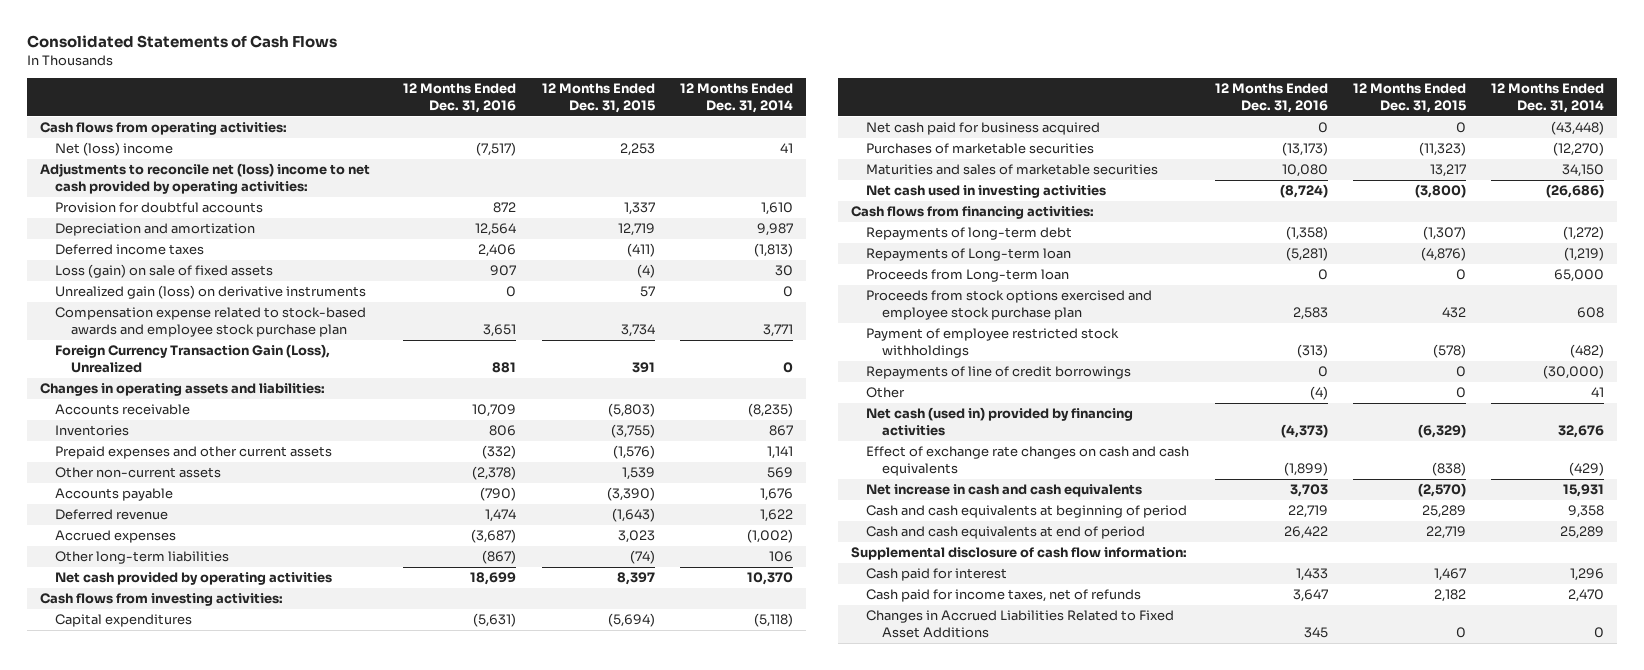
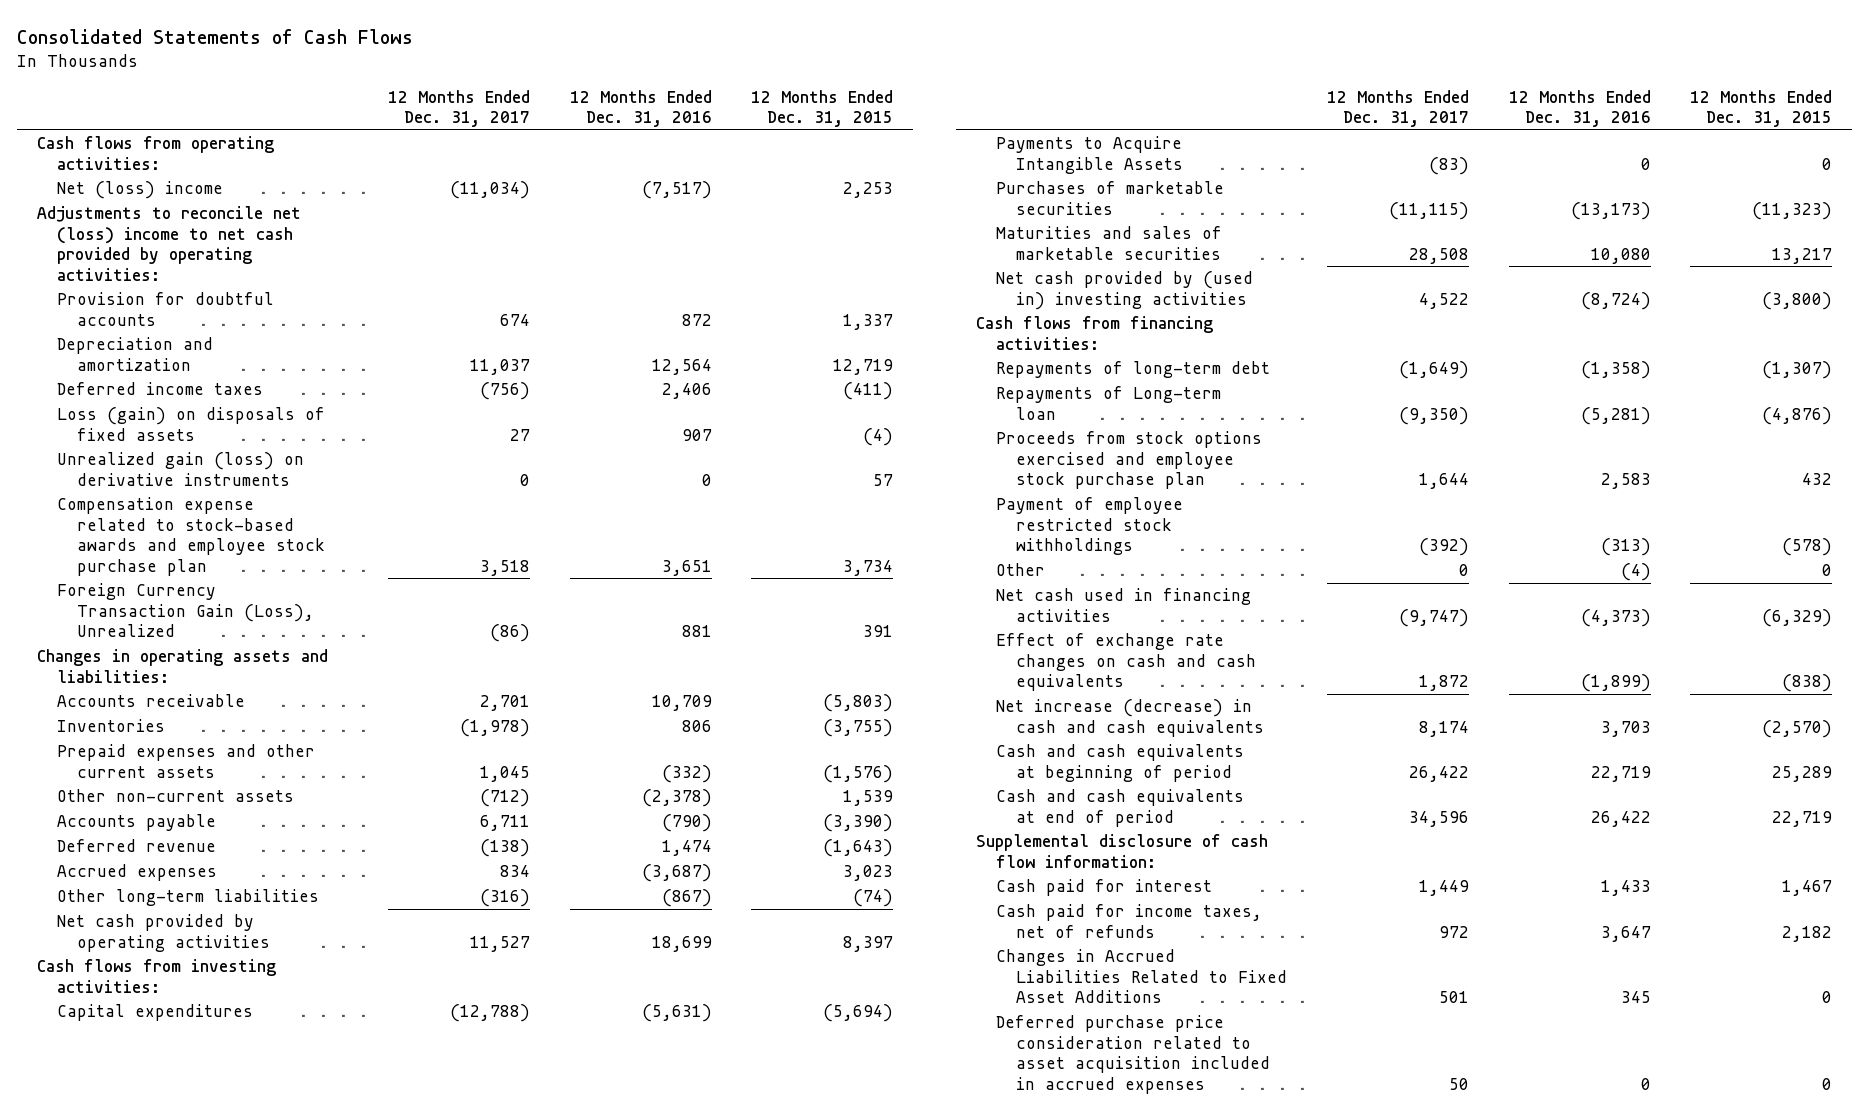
[680,83,794,113] 12 Months Ended Dec. 31, 2014 -> none
none -> [388,89,531,128] 12 Months Ended Dec. 31, 2017
[55,264,274,279] Loss (gain) on sale of fixed assets -> [57,407,326,441] Loss (gain) on disposals of fixed assets
[866,122,1101,136] Net cash paid for business acquired -> none
none -> [996,136,1184,174] Payments to Acquire Intangible Assets
[866,185,1107,199] Net cash used in investing activities -> [996,271,1254,310] Net cash provided by (used in) investing activities
[866,269,1070,283] Proceeds from Long-term loan -> none
[866,366,1132,380] Repayments of line of credit borrowings -> none
[866,407,1134,437] Net cash (used in) provided by financing activities -> [996,588,1252,622] Net cash used in financing activities
[866,484,1143,498] Net increase in cash and cash equivalents -> [996,699,1265,737] Net increase (decrease) in cash and cash equivalents
none -> [996,1015,1271,1094] Deferred purchase price consideration related to asset acquisition included in accrued expenses

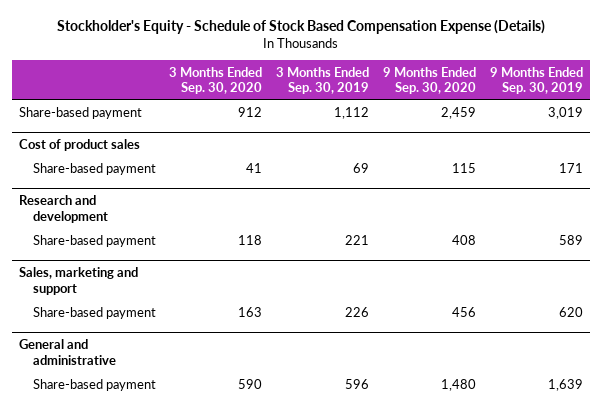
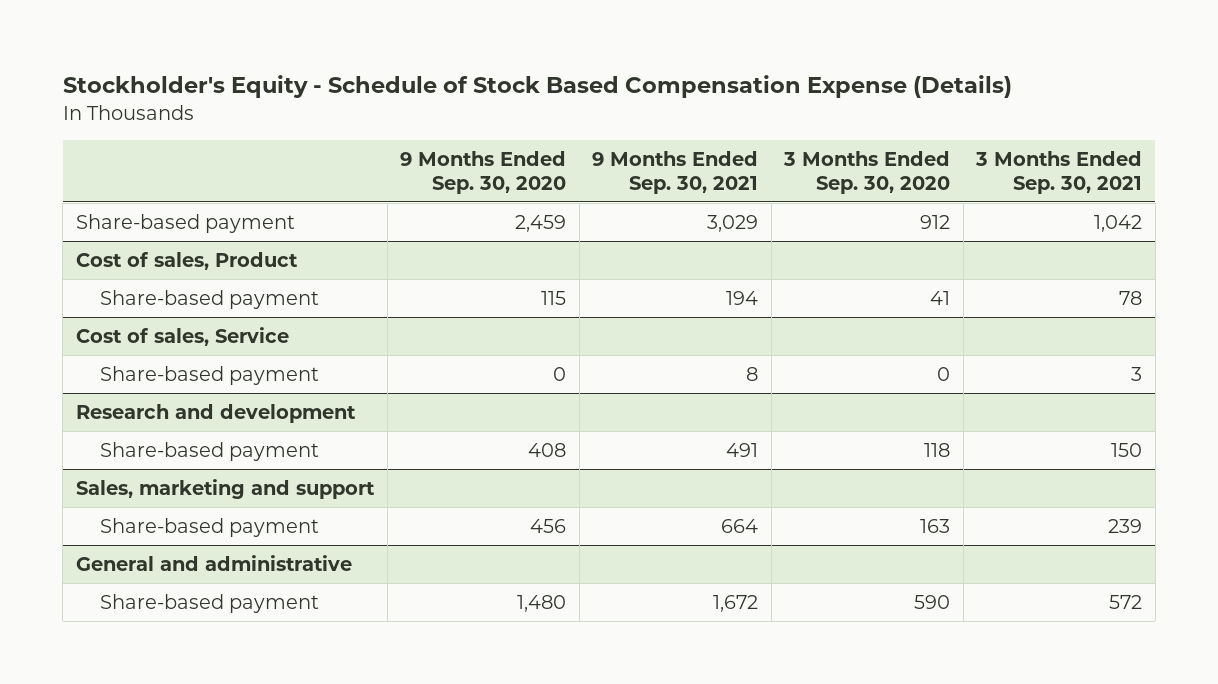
[276,66,370,95] 3 Months Ended Sep. 30, 2019 -> none
[489,66,583,95] 9 Months Ended Sep. 30, 2019 -> none
none -> [592,150,759,194] 9 Months Ended Sep. 30, 2021
none -> [975,150,1143,194] 3 Months Ended Sep. 30, 2021
[18,139,140,152] Cost of product sales -> [75,251,298,270] Cost of sales, Product
none -> [75,326,289,346] Cost of sales, Service
none -> [100,365,320,385] Share-based payment

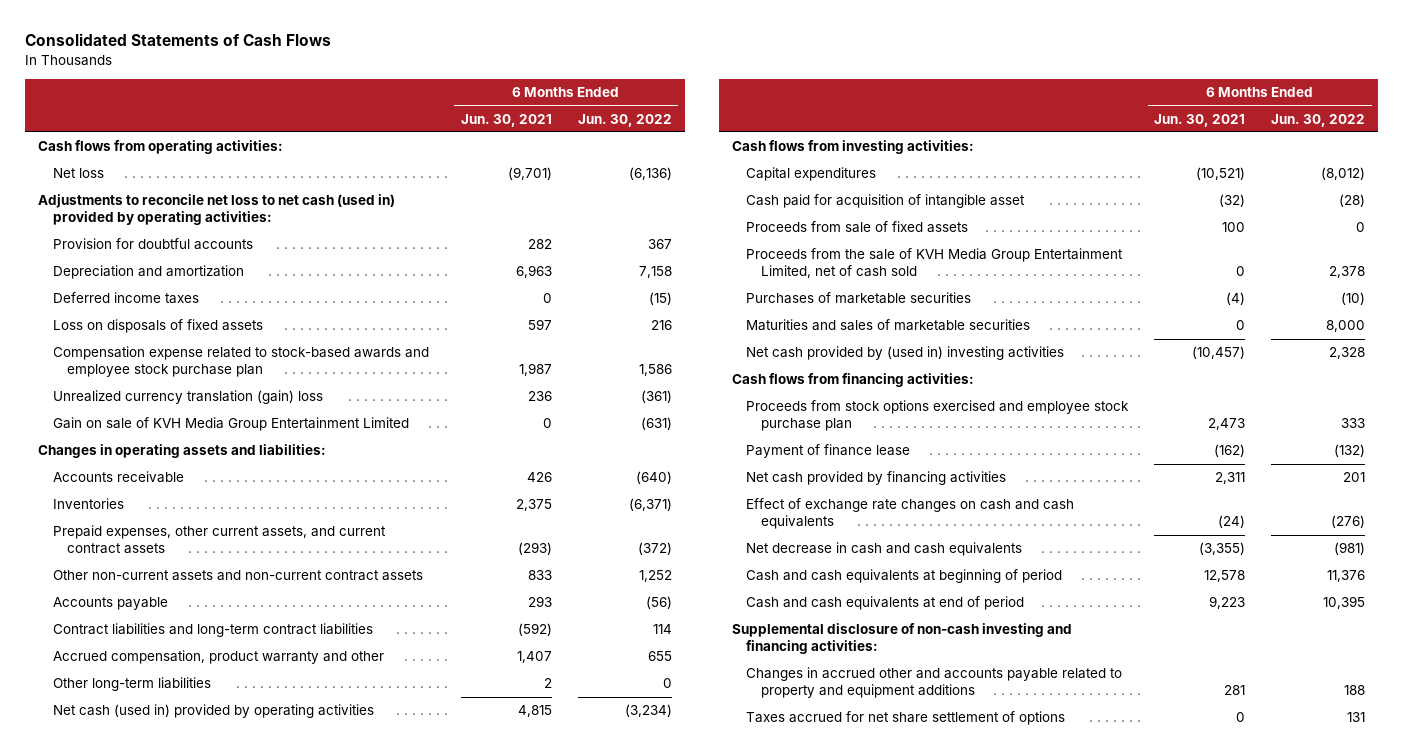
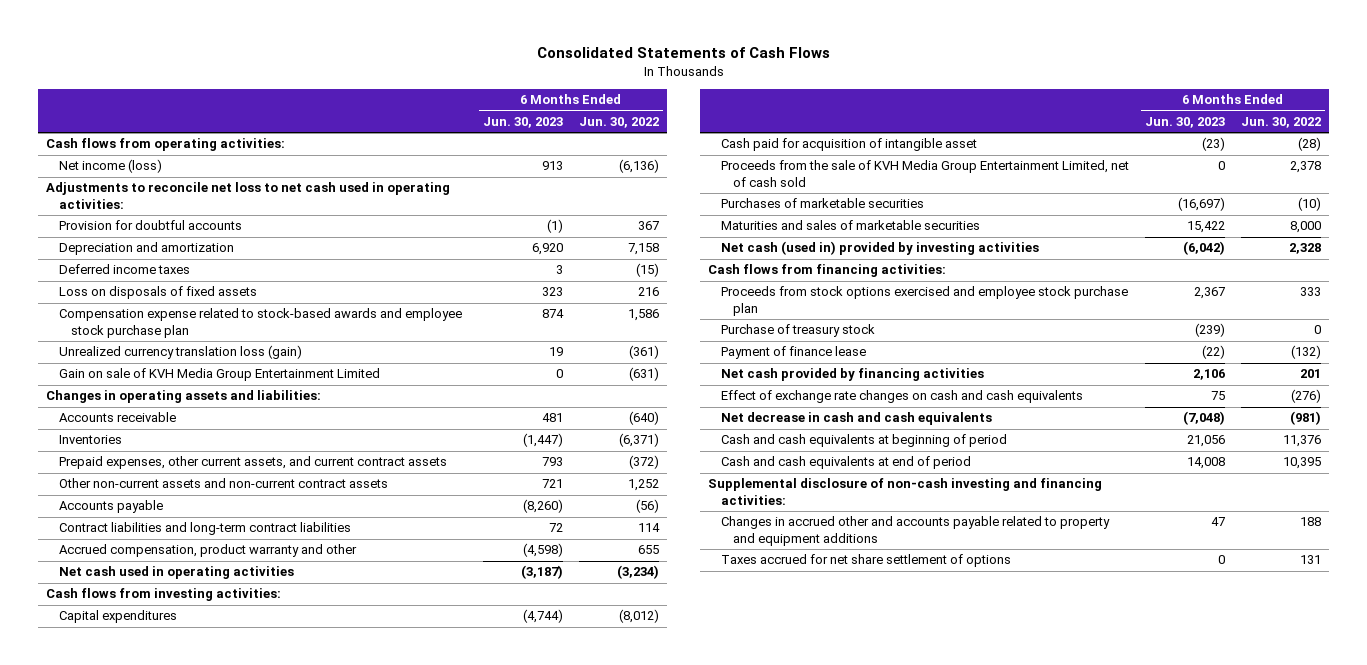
[460,113,552,127] Jun. 30, 2021 -> none
none -> [482,116,563,128] Jun. 30, 2023
[52,168,104,179] Net loss -> [58,159,162,174] Net income (loss)
[38,194,396,226] Adjustments to reconcile net loss to net cash (used in) provided by operating activities: -> [46,182,451,210] Adjustments to reconcile net loss to net cash used in operating activities:
[52,390,323,405] Unrealized currency translation (gain) loss -> [58,345,302,360] Unrealized currency translation loss (gain)
[52,677,211,692] Other long-term liabilities -> none
[52,704,374,719] Net cash (used in) provided by operating activities -> [58,566,294,580] Net cash used in operating activities
[746,221,969,234] Proceeds from sale of fixed assets -> none
[746,346,1065,361] Net cash provided by (used in) investing activities -> [720,241,1039,256] Net cash (used in) provided by investing activities
none -> [720,324,875,338] Purchase of treasury stock

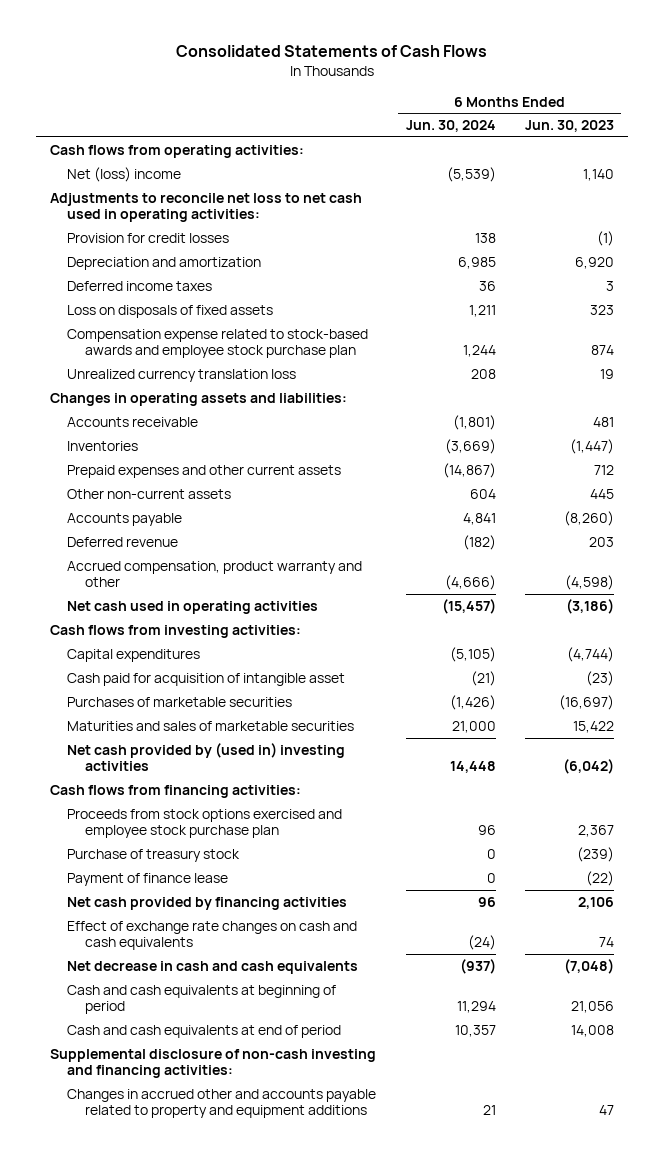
[579,116,660,128] Jun. 30, 2022 -> none
none -> [405,120,496,133] Jun. 30, 2024
[58,159,162,174] Net income (loss) -> [67,166,182,182] Net (loss) income
[541,161,563,171] 913 -> [582,168,614,181] 1,140
[58,220,242,231] Provision for doubtful accounts -> [67,232,230,243] Provision for credit losses
[58,368,380,382] Gain on sale of KVH Media Group Entertainment Limited -> none
[58,345,302,360] Unrealized currency translation loss (gain) -> [67,368,297,382] Unrealized currency translation loss
[58,456,447,470] Prepaid expenses, other current assets, and current contract assets -> [67,464,342,478] Prepaid expenses and other current assets
[541,457,563,467] 793 -> [593,464,614,475] 712
[58,478,388,489] Other non-current assets and non-current contract assets -> [67,488,232,499] Other non-current assets
[541,479,563,489] 721 -> [589,488,614,499] 445
[58,522,351,536] Contract liabilities and long-term contract liabilities -> none
none -> [67,536,179,547] Deferred revenue
[520,565,563,580] (3,187) -> [565,598,614,614] (3,186)
[720,160,1129,188] Proceeds from the sale of KVH Media Group Entertainment Limited, net of cash sold -> none
[720,241,1039,256] Net cash (used in) provided by investing activities -> [67,742,346,772] Net cash provided by (used in) investing activities
[1210,391,1225,401] 75 -> [598,937,614,948] 74
[720,554,1011,568] Taxes accrued for net share settlement of options -> none

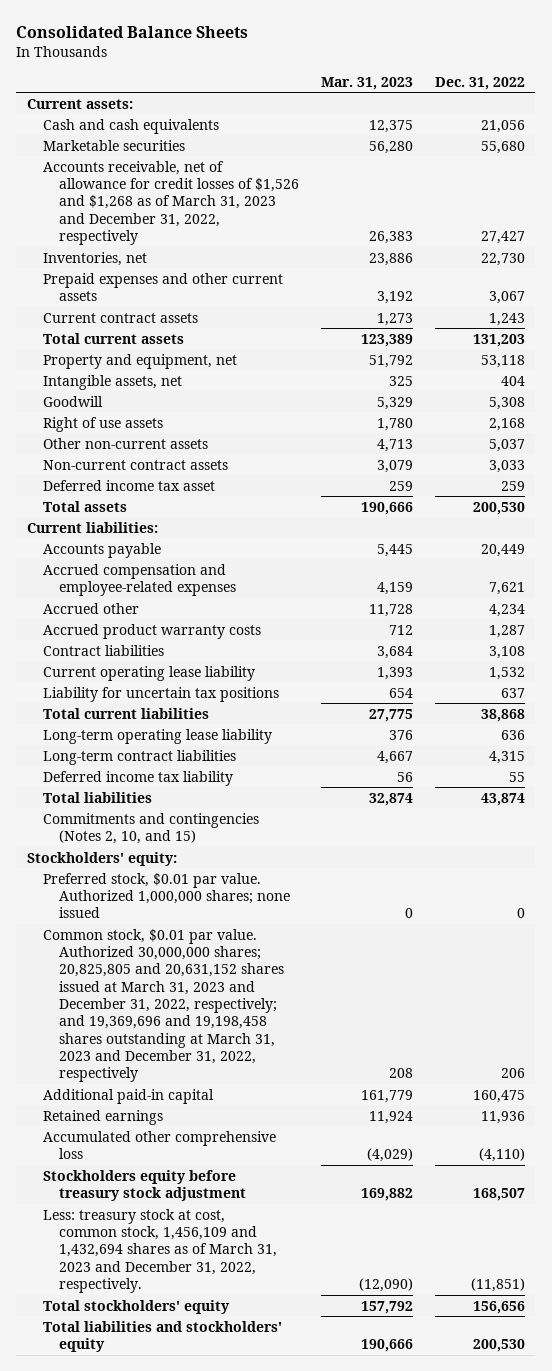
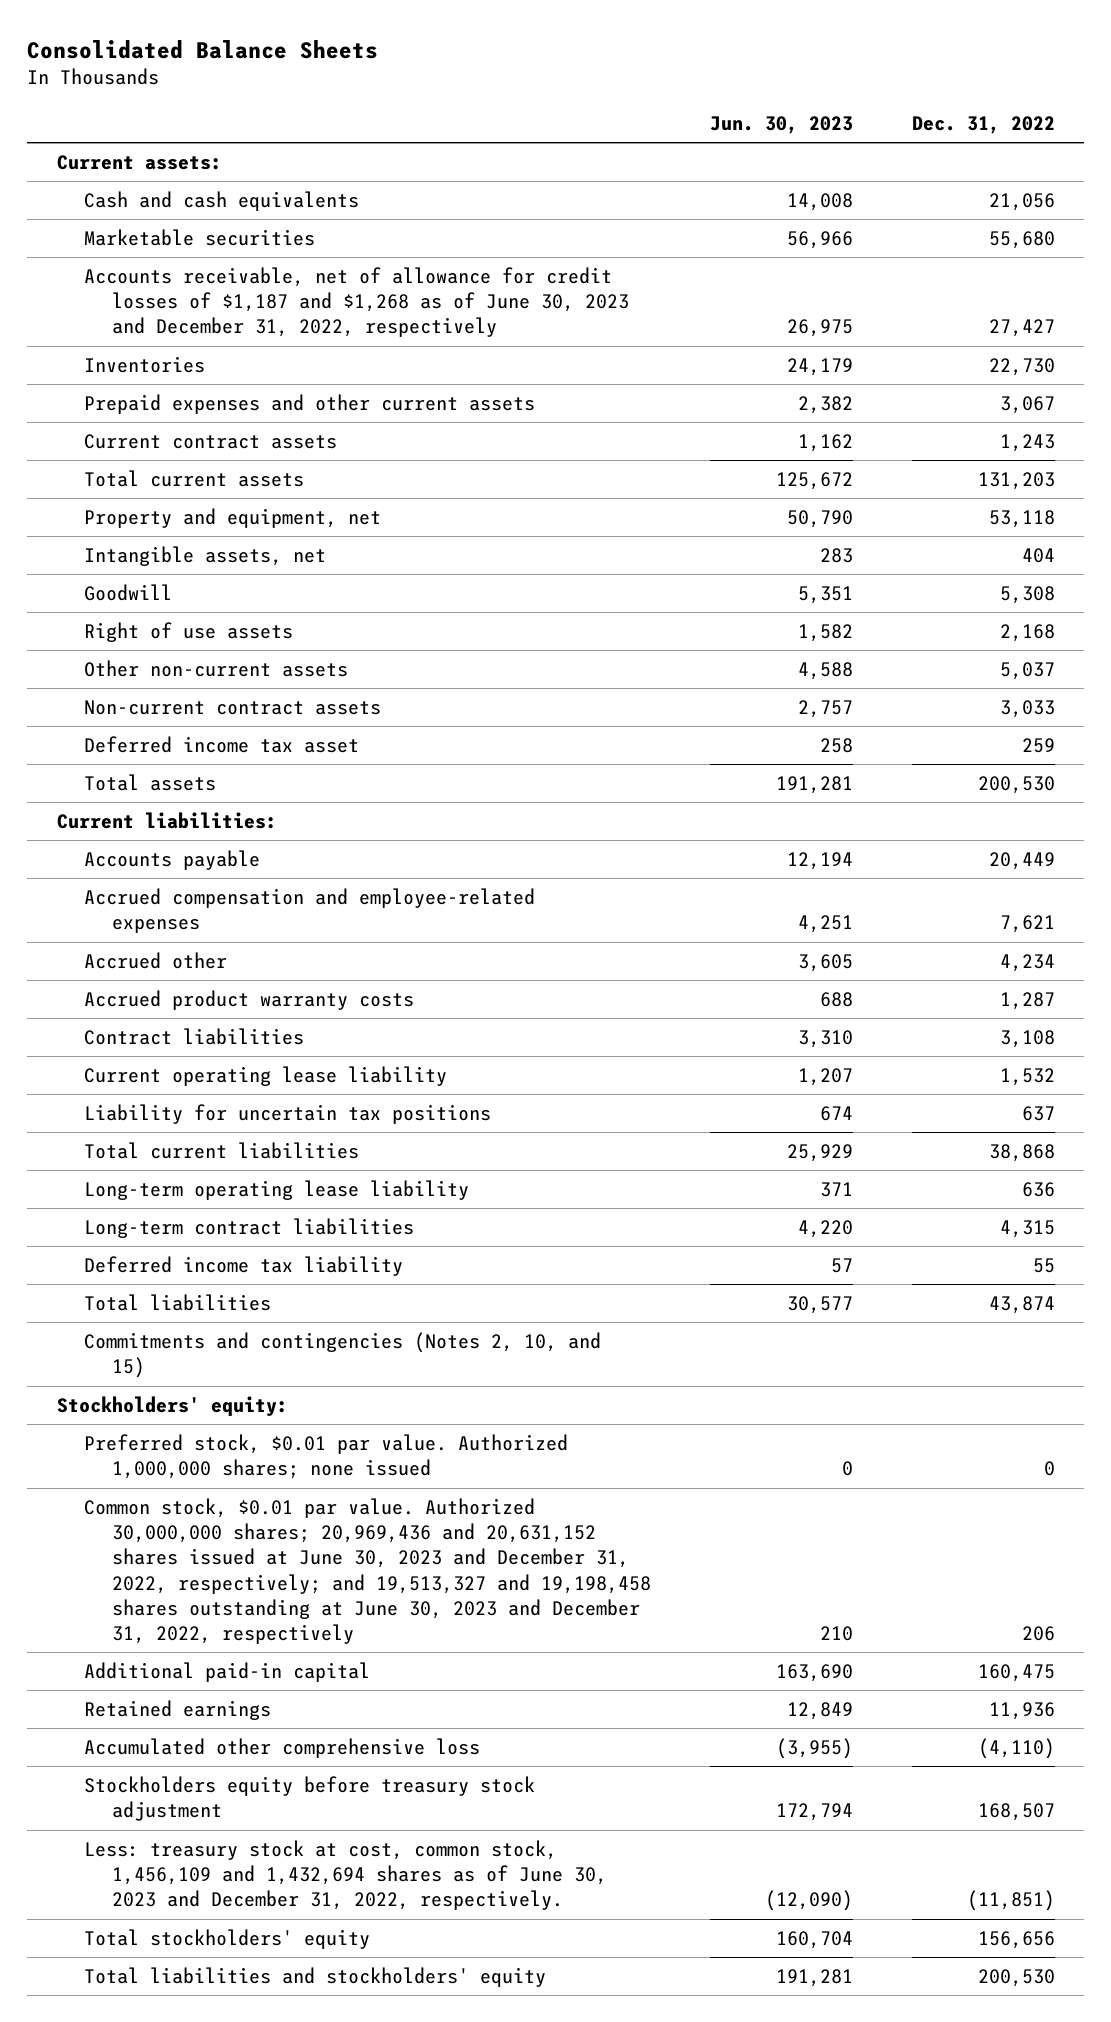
[320,76,413,90] Mar. 31, 2023 -> none
none -> [709,115,853,134] Jun. 30, 2023
[43,160,300,246] Accounts receivable, net of allowance for credit losses of $1,526 and $1,268 as of March 31, 2023 and December 31, 2022, respectively -> [84,267,630,338] Accounts receivable, net of allowance for credit losses of $1,187 and $1,268 as of June 30, 2023 and December 31, 2022, respectively
[43,251,148,266] Inventories, net -> [84,356,206,374] Inventories
[43,928,285,1083] Common stock, $0.01 par value. Authorized 30,000,000 shares; 20,825,805 and 20,631,152 shares issued at March 31, 2023 and December 31, 2022, respectively; and 19,369,696 and 19,198,458 shares outstanding at March 31, 2023 and December 31, 2022, respectively -> [84,1498,652,1644] Common stock, $0.01 par value. Authorized 30,000,000 shares; 20,969,436 and 20,631,152 shares issued at June 30, 2023 and December 31, 2022, respectively; and 19,513,327 and 19,198,458 shares outstanding at June 30, 2023 and December 31, 2022, respectively
[43,1208,278,1294] Less: treasury stock at cost, common stock, 1,456,109 and 1,432,694 shares as of March 31, 2023 and December 31, 2022, respectively. -> [84,1840,608,1911] Less: treasury stock at cost, common stock, 1,456,109 and 1,432,694 shares as of June 30, 2023 and December 31, 2022, respectively.

